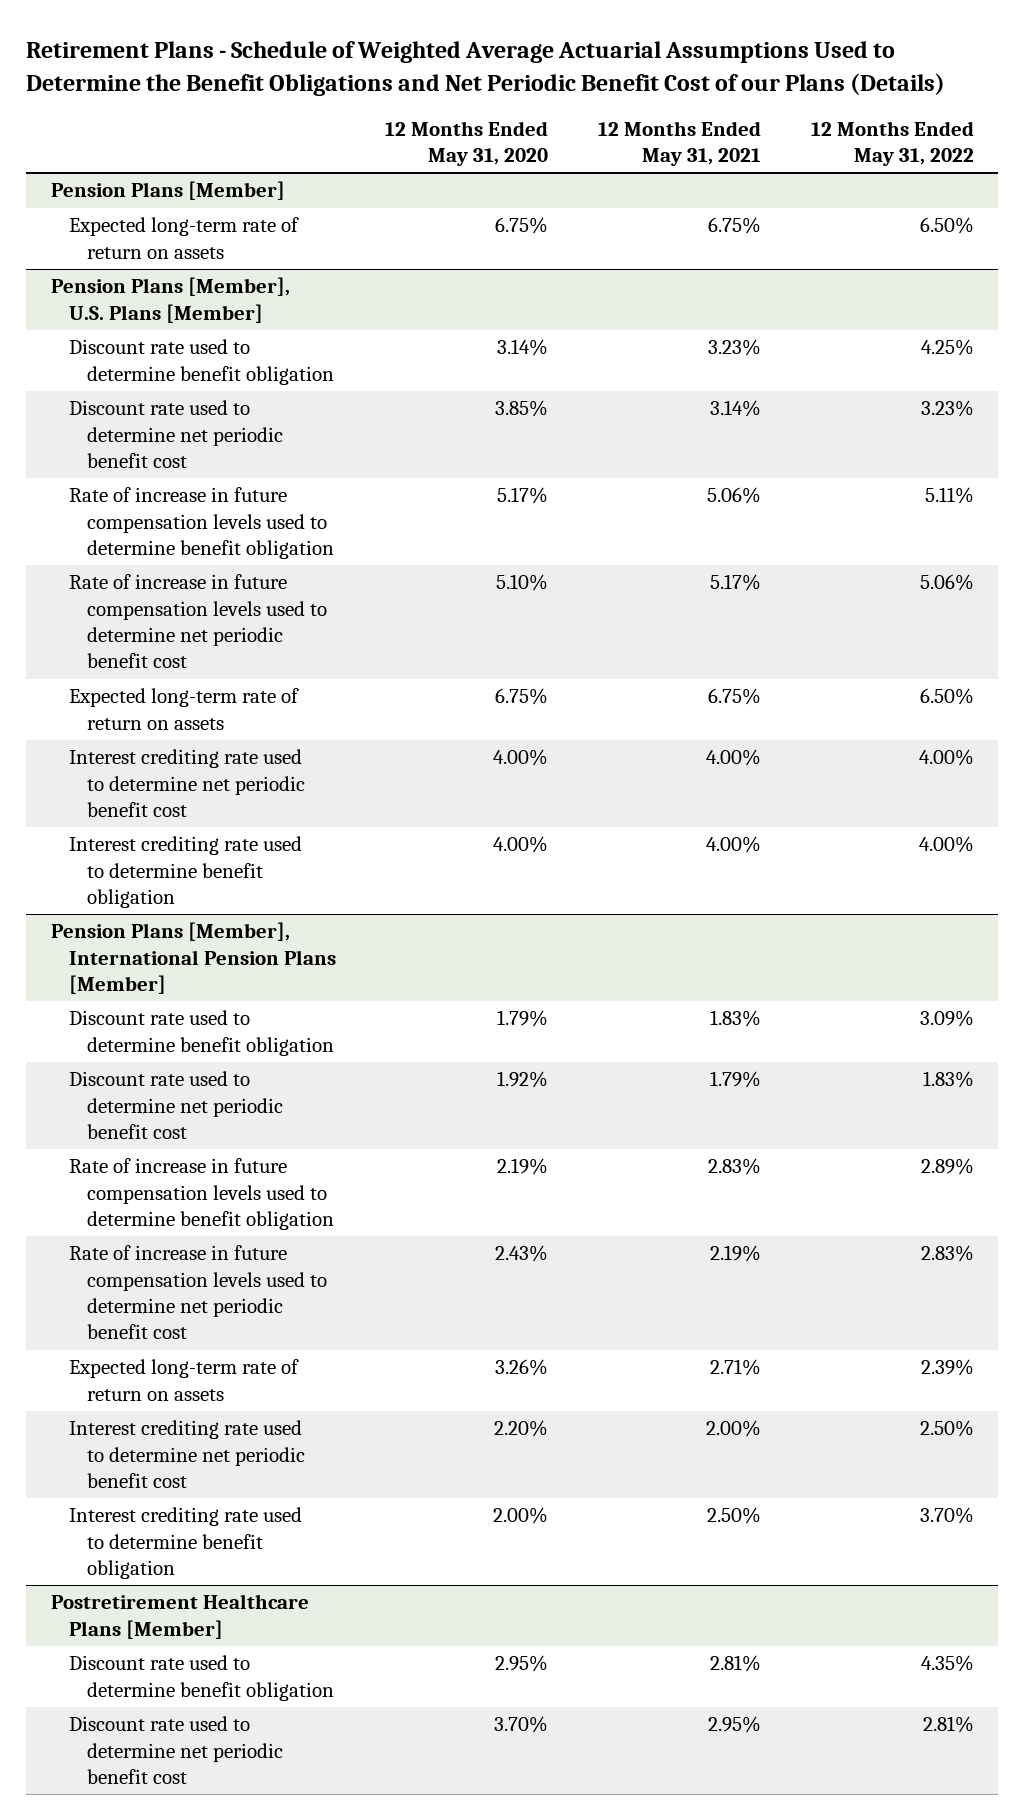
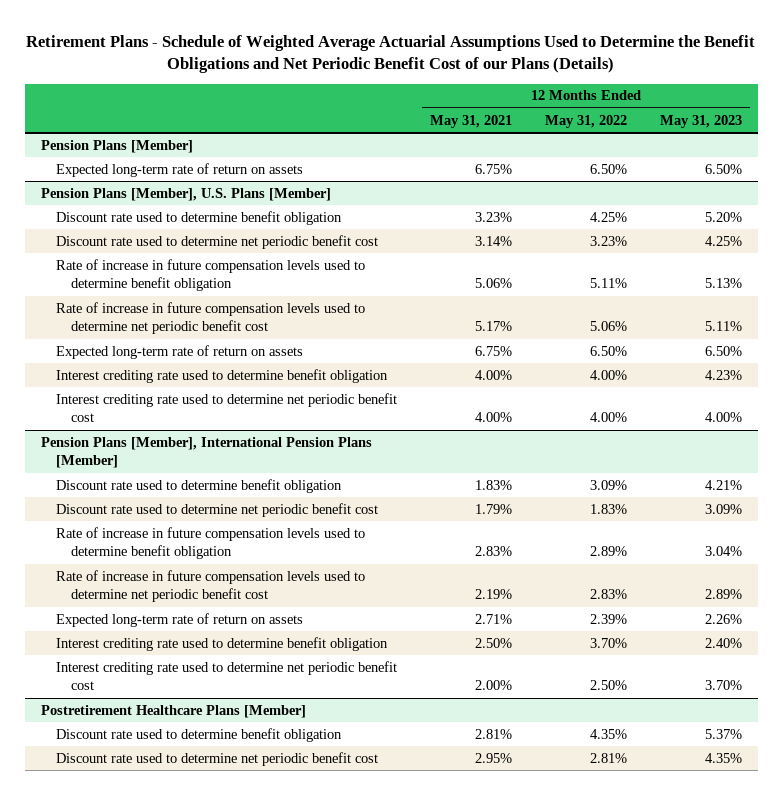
[385,120,549,167] 12 Months Ended May 31, 2020 -> none
none -> [659,114,742,128] May 31, 2023
[68,749,305,818] Interest crediting rate used to determine net periodic benefit cost -> [55,392,397,423] Interest crediting rate used to determine net periodic benefit cost
[68,1420,305,1489] Interest crediting rate used to determine net periodic benefit cost -> [55,660,397,691] Interest crediting rate used to determine net periodic benefit cost

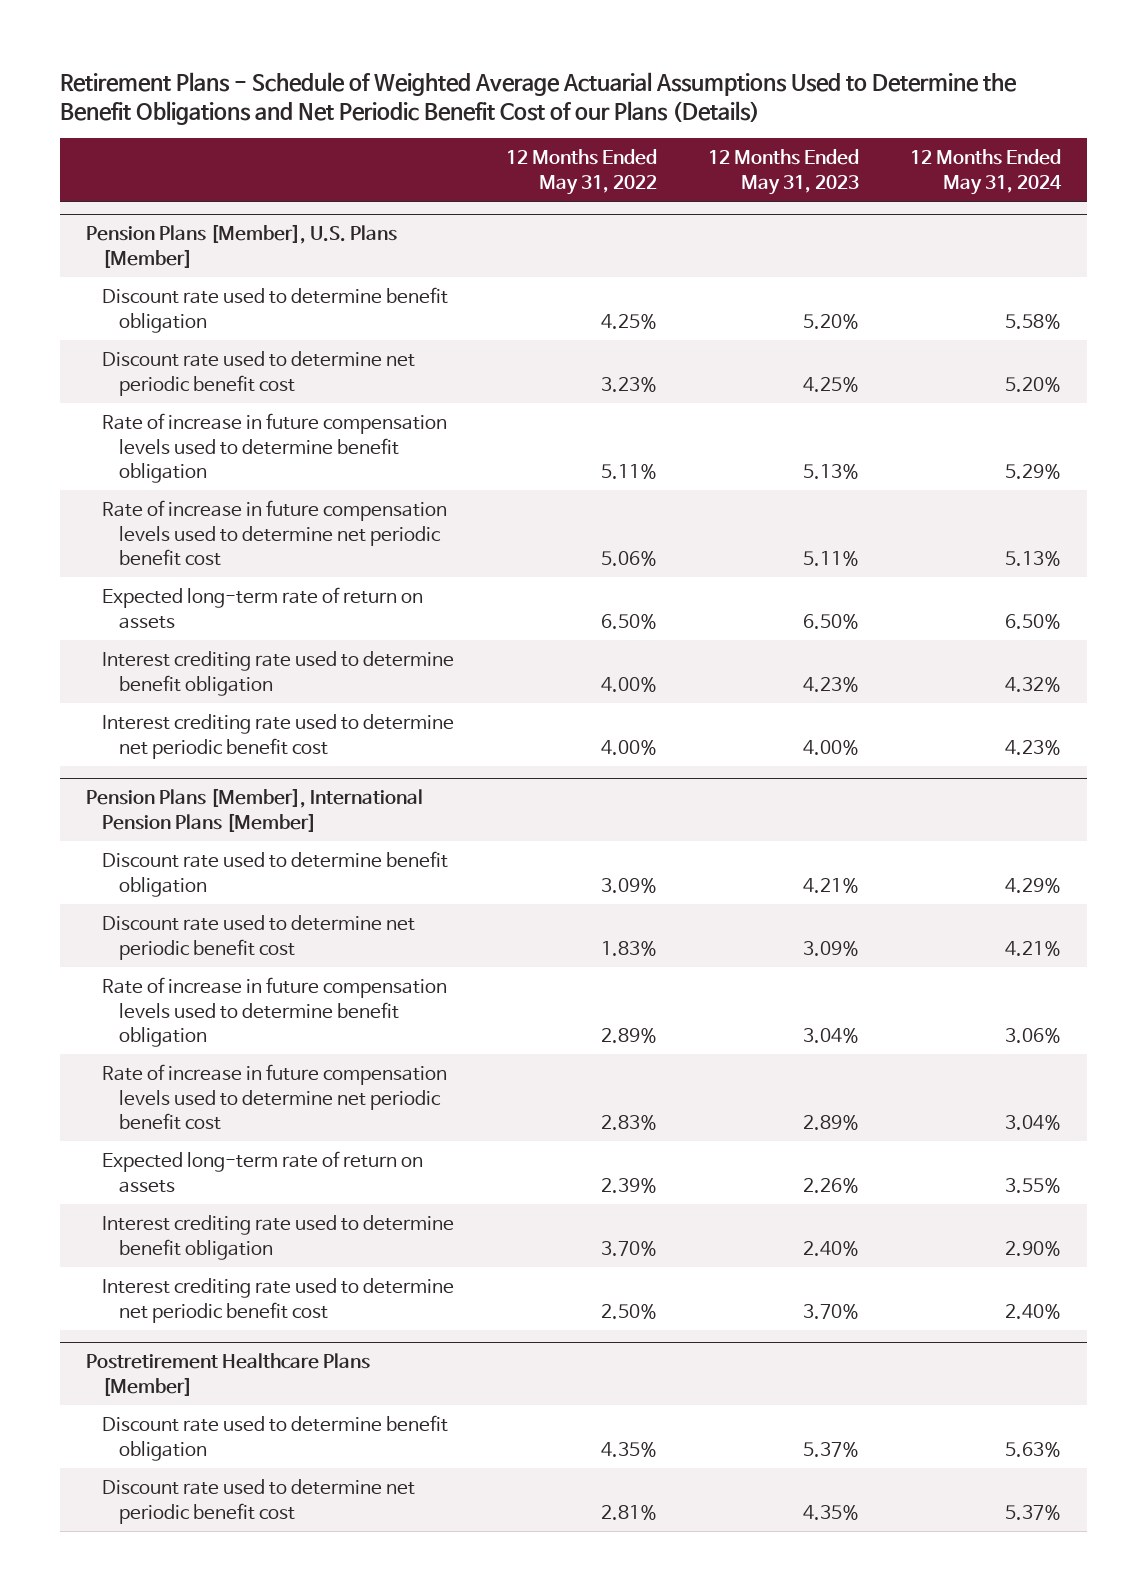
[429,114,512,128] May 31, 2021 -> none
none -> [910,149,1063,195] 12 Months Ended May 31, 2024
[40,139,193,153] Pension Plans [Member] -> none
[55,162,303,177] Expected long-term rate of return on assets -> none

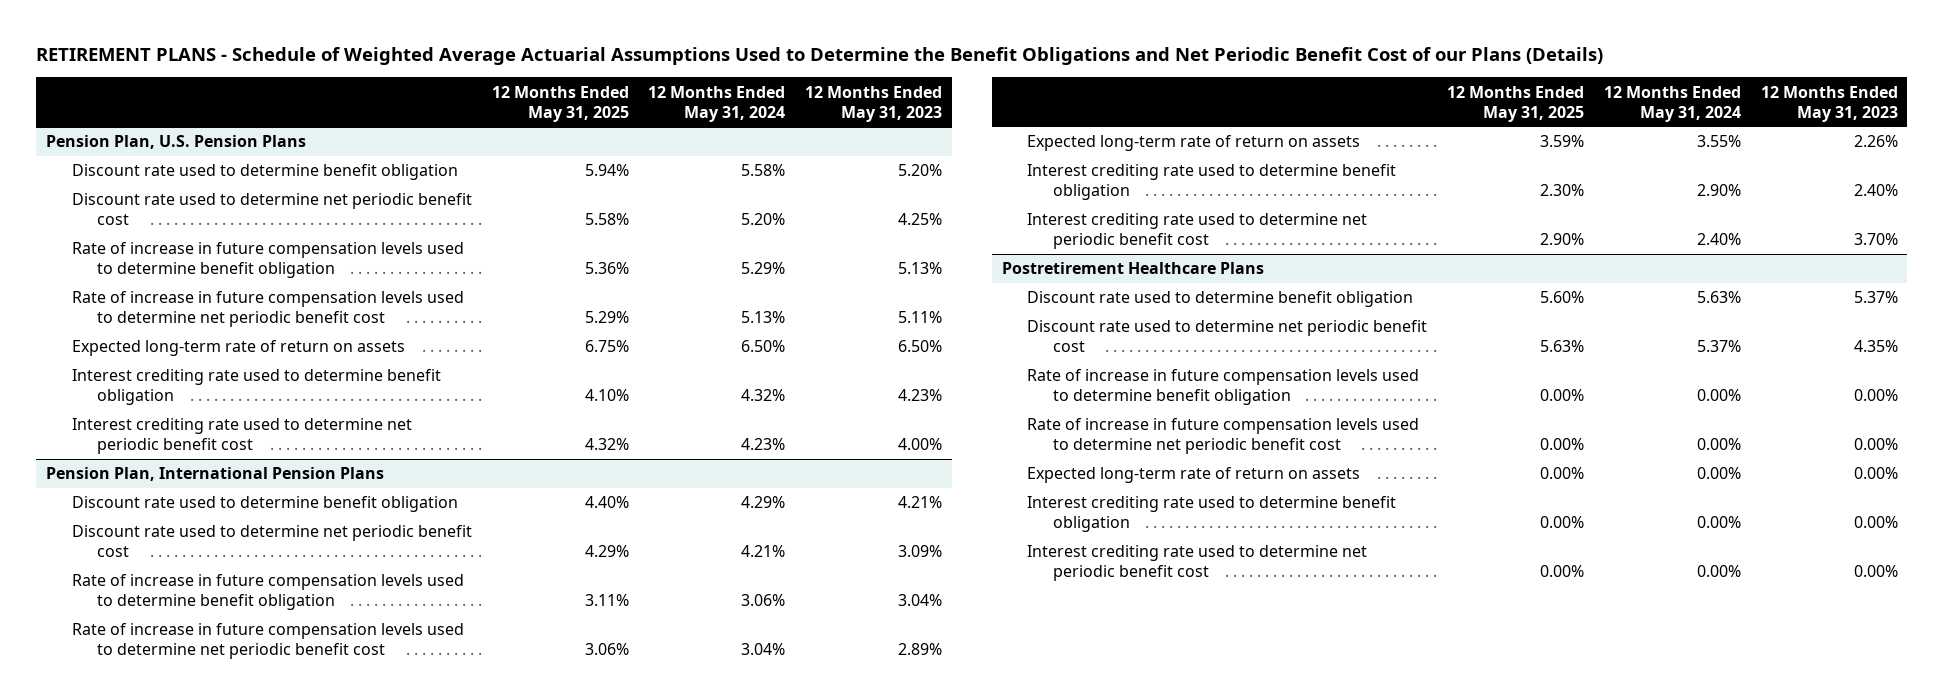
[60,71,1018,126] Retirement Plans - Schedule of Weighted Average Actuarial Assumptions Used to Determine the Benefit Obligations and Net Periodic Benefit Cost of our Plans (Details) -> [36,47,1604,66] RETIREMENT PLANS - Schedule of Weighted Average Actuarial Assumptions Used to Determine the Benefit Obligations and Net Periodic Benefit Cost of our Plans (Details)
[505,149,657,195] 12 Months Ended May 31, 2022 -> none
none -> [491,85,629,122] 12 Months Ended May 31, 2025
[85,224,397,268] Pension Plans [Member], U.S. Plans [Member] -> [46,135,307,150] Pension Plan, U.S. Pension Plans
[85,788,423,832] Pension Plans [Member], International Pension Plans [Member] -> [46,467,385,482] Pension Plan, International Pension Plans
[85,1353,370,1396] Postretirement Healthcare Plans [Member] -> [1001,262,1264,275] Postretirement Healthcare Plans
none -> [1027,369,1420,406] Rate of increase in future compensation levels used to determine benefit obligation
none -> [1027,418,1420,455] Rate of increase in future compensation levels used to determine net periodic benefit cost
none -> [1027,467,1361,484] Expected long-term rate of return on assets
none -> [1027,496,1397,533] Interest crediting rate used to determine benefit obligation
none -> [1027,545,1368,582] Interest crediting rate used to determine net periodic benefit cost

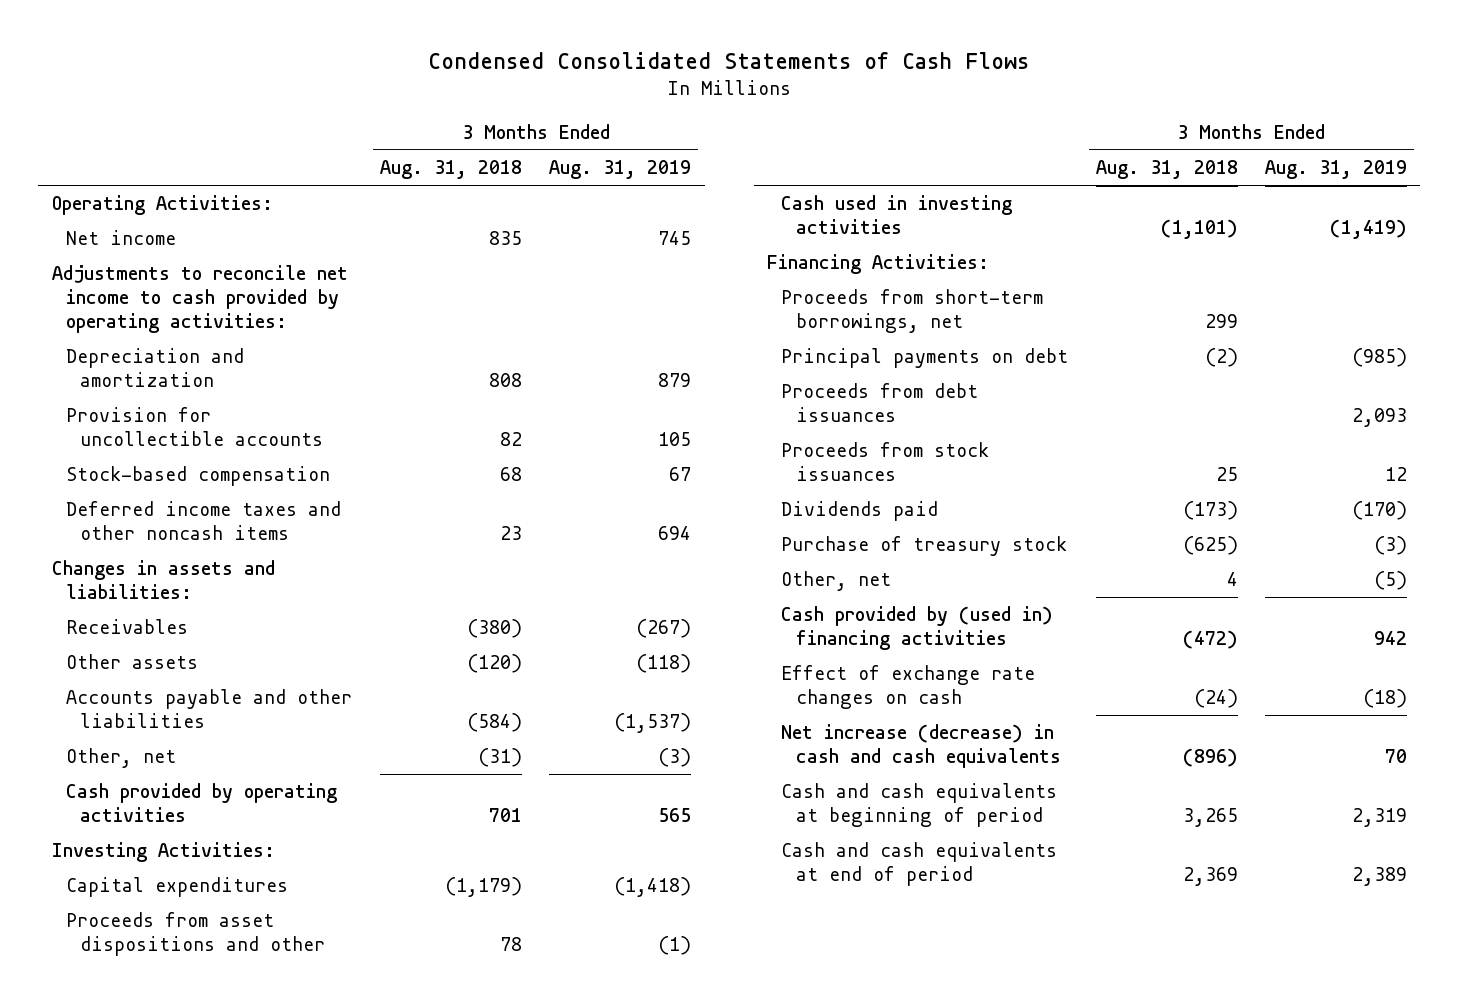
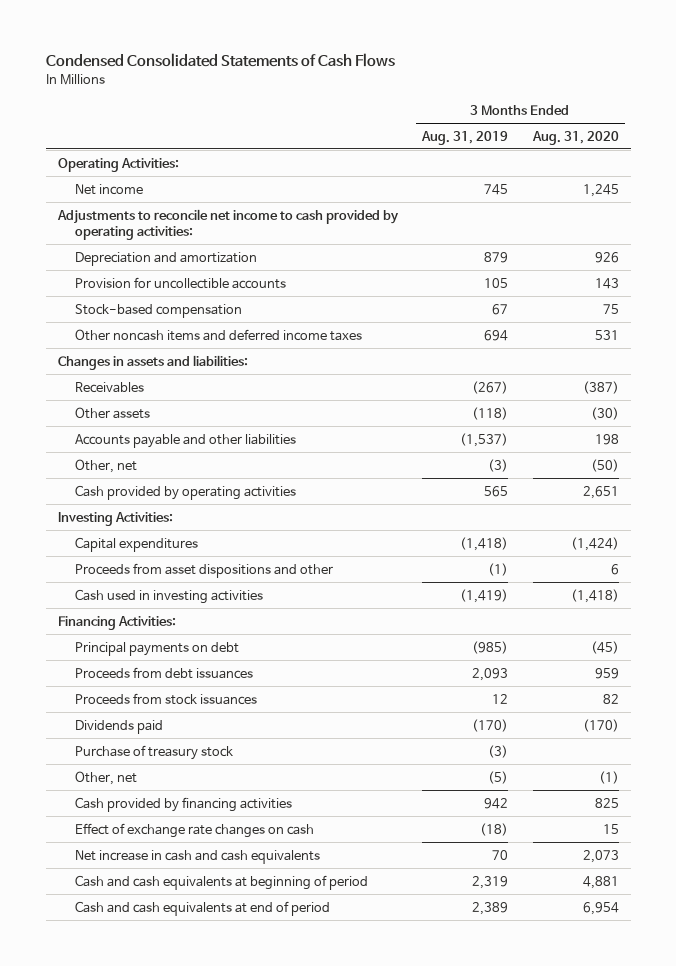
[380,160,523,180] Aug. 31, 2018 -> none
none -> [531,130,619,145] Aug. 31, 2020
[65,501,341,541] Deferred income taxes and other noncash items -> [75,328,363,341] Other noncash items and deferred income taxes
[781,289,1044,334] Proceeds from short-term borrowings, net -> none
[781,606,1054,651] Cash provided by (used in) financing activities -> [75,796,293,812] Cash provided by financing activities
[781,724,1061,769] Net increase (decrease) in cash and cash equivalents -> [75,849,321,864] Net increase in cash and cash equivalents

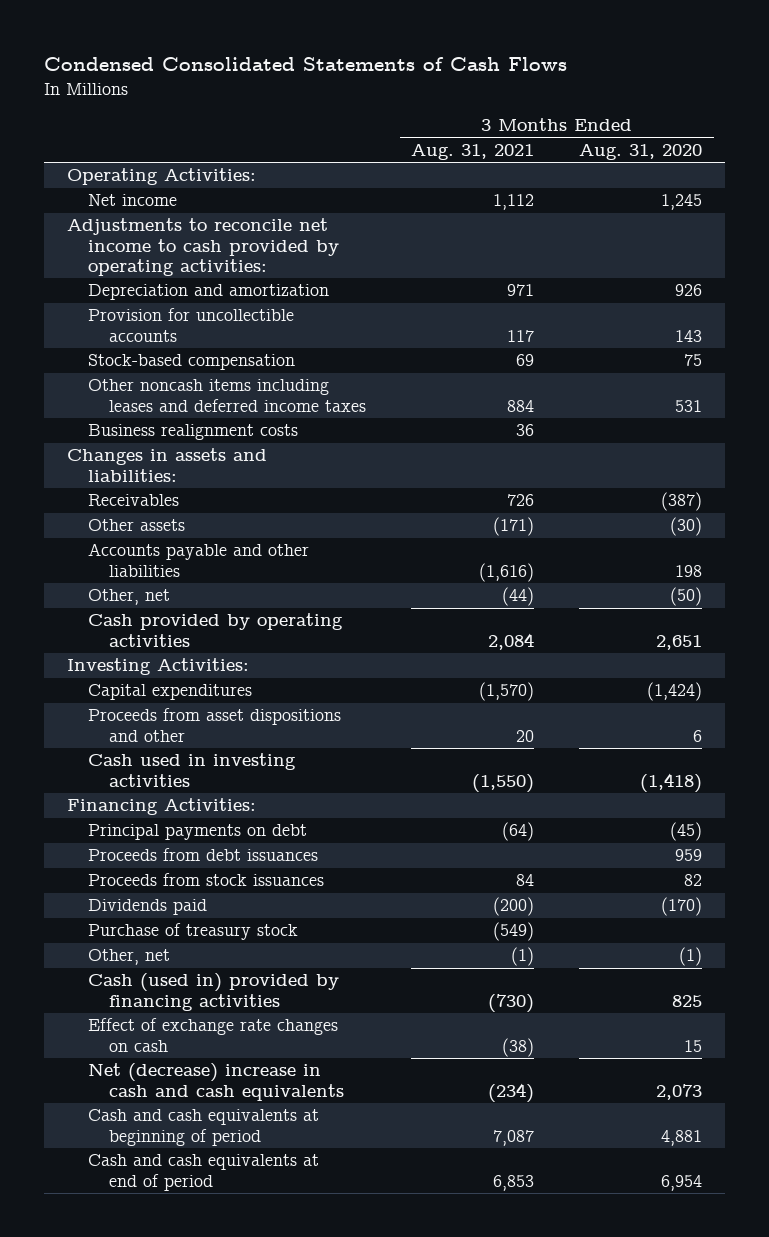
[421,130,509,145] Aug. 31, 2019 -> none
none -> [411,143,535,160] Aug. 31, 2021
[75,328,363,341] Other noncash items and deferred income taxes -> [88,379,367,412] Other noncash items including leases and deferred income taxes
none -> [88,424,299,441] Business realignment costs
[75,796,293,812] Cash provided by financing activities -> [88,973,340,1011] Cash (used in) provided by financing activities
[75,849,321,864] Net increase in cash and cash equivalents -> [88,1063,345,1101] Net (decrease) increase in cash and cash equivalents

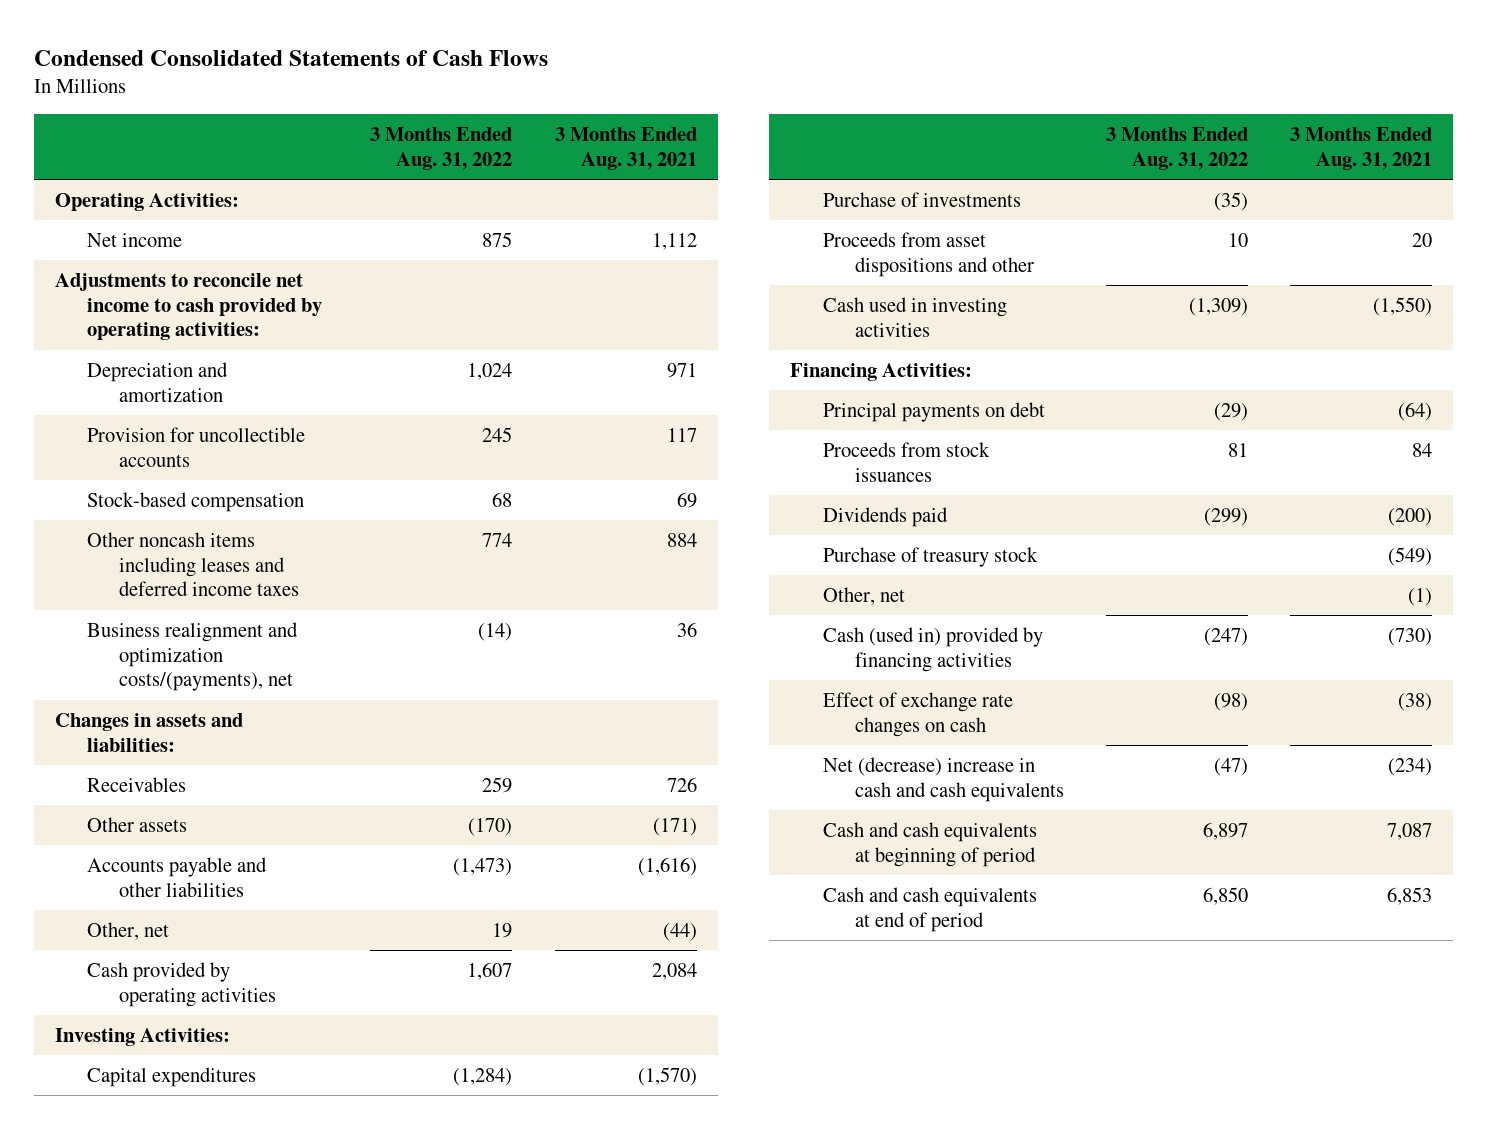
[579,143,703,160] Aug. 31, 2020 -> none
none -> [370,127,513,170] 3 Months Ended Aug. 31, 2022
[88,424,299,441] Business realignment costs -> none
none -> [86,622,298,692] Business realignment and optimization costs/(payments), net
none -> [822,192,1021,208] Purchase of investments
[88,848,319,862] Proceeds from debt issuances -> none

